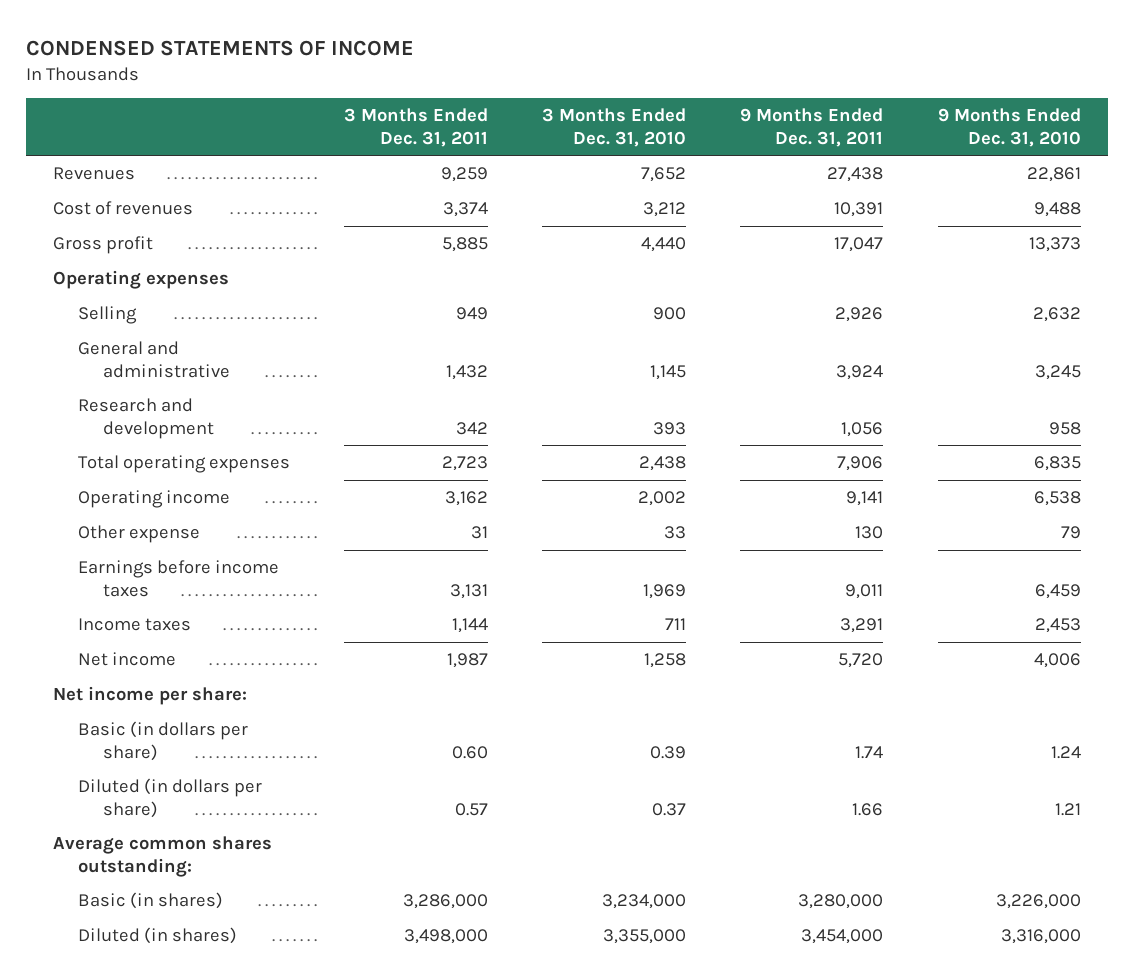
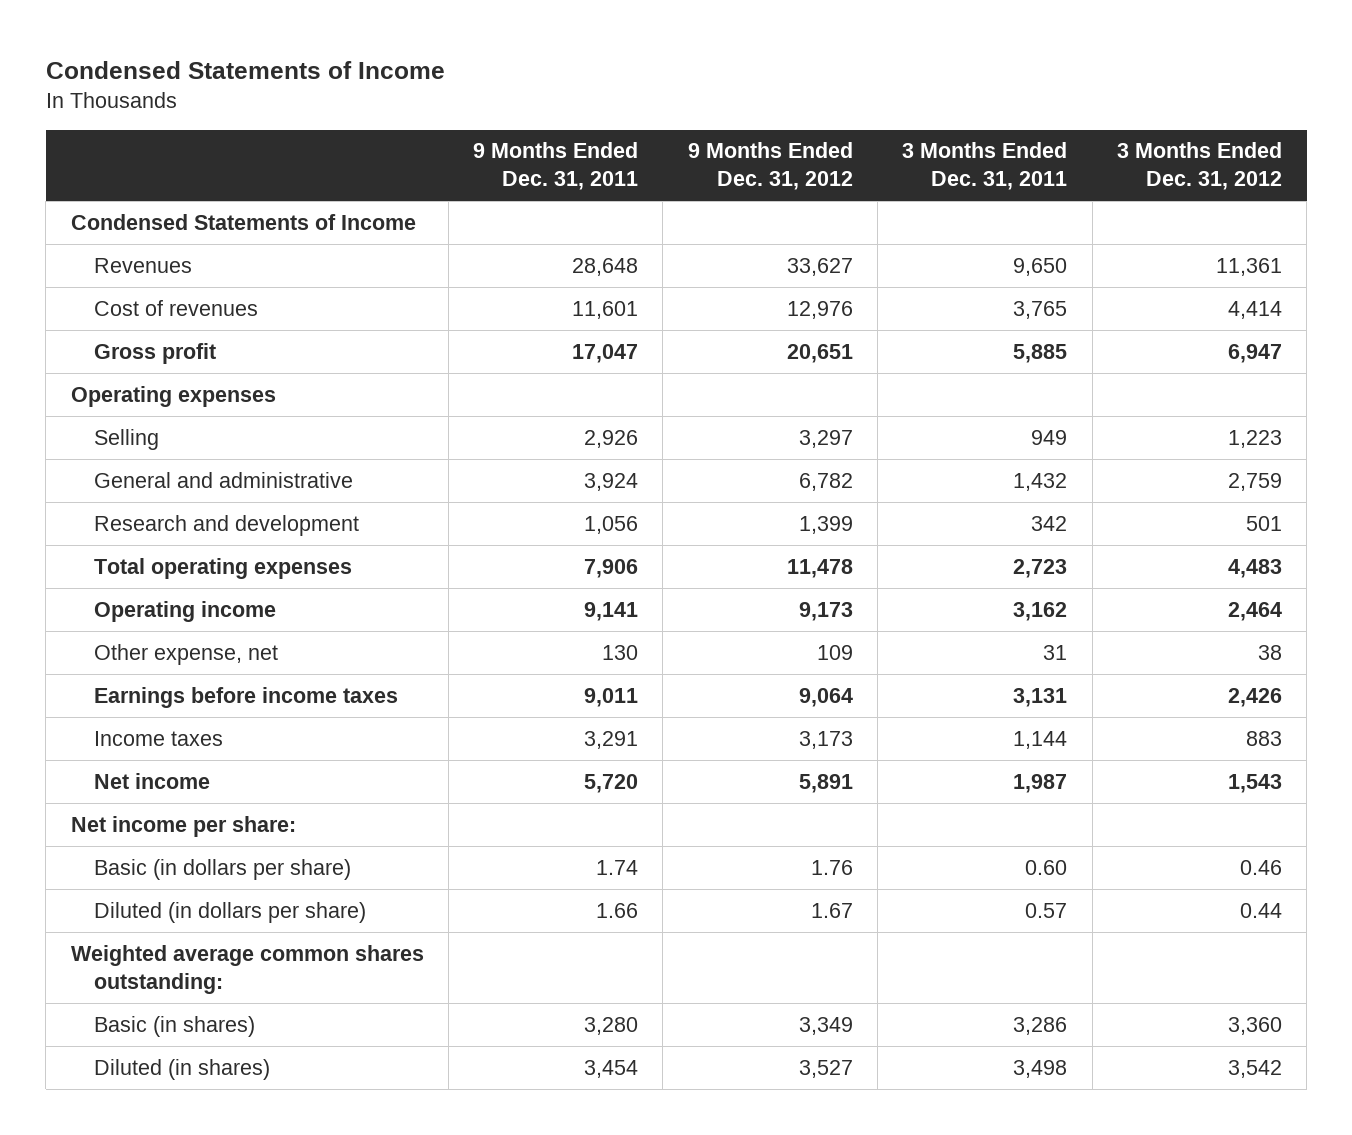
[25,39,414,56] CONDENSED STATEMENTS OF INCOME -> [45,61,445,80] Condensed Statements of Income
[542,108,687,147] 3 Months Ended Dec. 31, 2010 -> none
[937,108,1081,147] 9 Months Ended Dec. 31, 2010 -> none
none -> [687,142,853,191] 9 Months Ended Dec. 31, 2012
none -> [1116,142,1282,191] 3 Months Ended Dec. 31, 2012
none -> [70,213,416,230] Condensed Statements of Income
[441,167,489,183] 9,259 -> [1013,257,1068,276] 9,650
[827,167,884,183] 27,438 -> [572,257,639,276] 28,648
[443,202,489,218] 3,374 -> [1013,300,1068,319] 3,765
[834,202,884,218] 10,391 -> [572,300,639,319] 11,601
[78,525,201,544] Other expense -> [93,643,278,665] Other expense, net
[53,836,273,877] Average common shares outstanding: -> [70,944,424,994] Weighted average common shares outstanding:
[403,894,489,910] 3,286,000 -> [1013,1016,1068,1035] 3,286
[798,894,884,910] 3,280,000 -> [584,1016,639,1035] 3,280
[404,929,489,945] 3,498,000 -> [1013,1059,1068,1078] 3,498
[801,929,884,945] 3,454,000 -> [584,1059,639,1078] 3,454

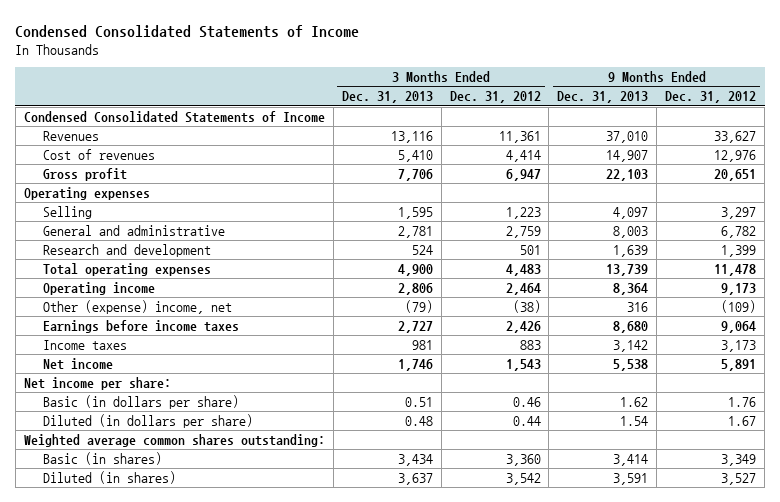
[45,61,445,80] Condensed Statements of Income -> [15,25,360,39] Condensed Consolidated Statements of Income
[473,142,639,191] 9 Months Ended Dec. 31, 2011 -> none
[902,142,1068,191] 3 Months Ended Dec. 31, 2011 -> none
none -> [341,91,433,104] Dec. 31, 2013
none -> [557,91,649,104] Dec. 31, 2013
[70,213,416,230] Condensed Statements of Income -> [23,110,325,123] Condensed Consolidated Statements of Income
[93,643,278,665] Other expense, net -> [43,299,233,314] Other (expense) income, net
[816,644,853,660] 109 -> [721,299,757,313] (109)
[1257,644,1282,660] 38 -> [512,299,541,313] (38)

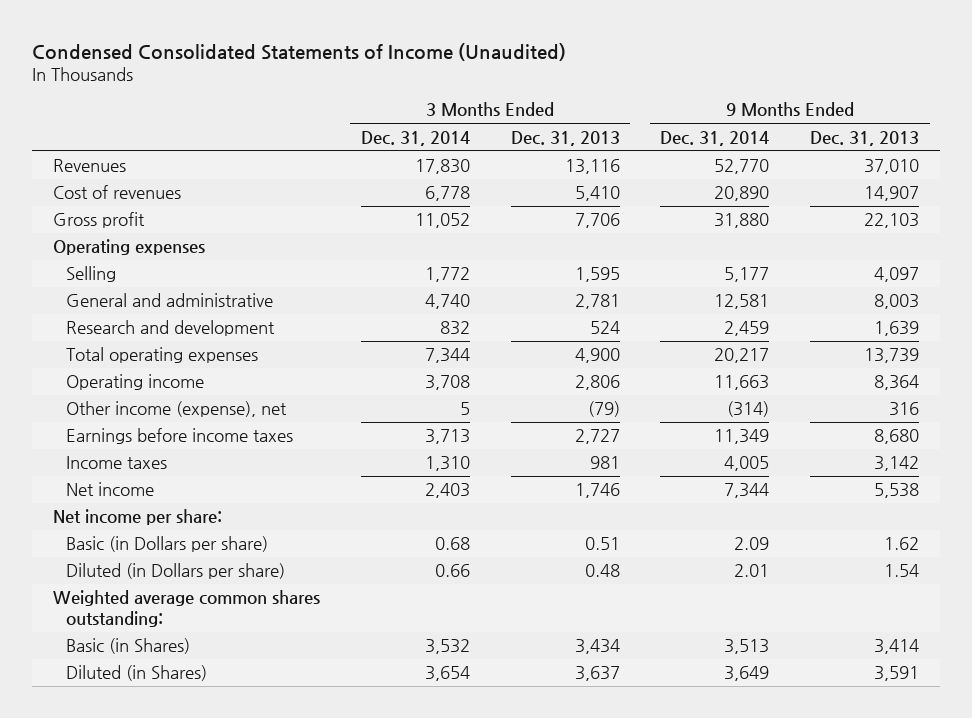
[15,25,360,39] Condensed Consolidated Statements of Income -> [32,42,567,61] Condensed Consolidated Statements of Income (Unaudited)
[449,91,541,104] Dec. 31, 2012 -> none
[665,91,757,104] Dec. 31, 2012 -> none
none -> [360,130,470,146] Dec. 31, 2014
none -> [660,130,770,146] Dec. 31, 2014
[23,110,325,123] Condensed Consolidated Statements of Income -> none
[43,299,233,314] Other (expense) income, net -> [65,401,287,418] Other income (expense), net
[43,394,240,409] Basic (in dollars per share) -> [65,536,268,553] Basic (in Dollars per share)
[43,413,254,428] Diluted (in dollars per share) -> [65,563,285,580] Diluted (in Dollars per share)
[43,451,163,465] Basic (in shares) -> [65,638,190,655] Basic (in Shares)
[43,470,177,484] Diluted (in shares) -> [65,665,207,682] Diluted (in Shares)

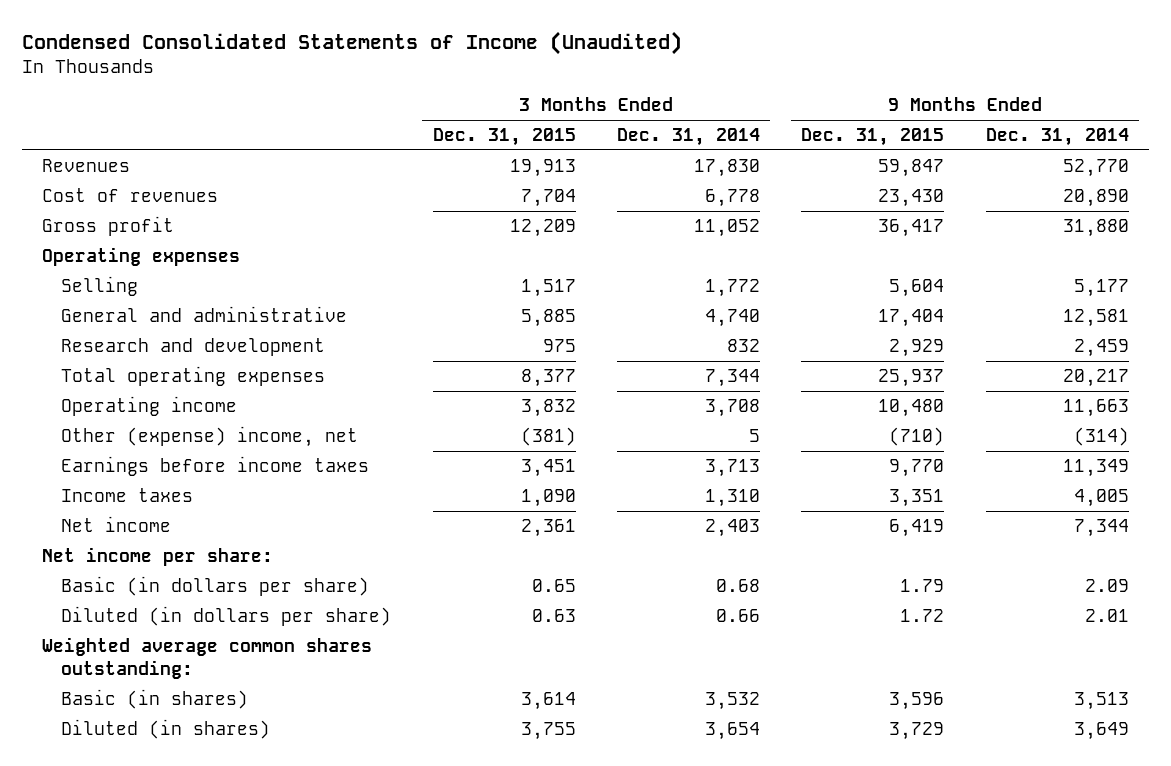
[510,130,620,146] Dec. 31, 2013 -> none
[810,130,920,146] Dec. 31, 2013 -> none
none -> [432,128,576,147] Dec. 31, 2015
none -> [801,128,945,147] Dec. 31, 2015
[65,401,287,418] Other income (expense), net -> [61,426,359,448] Other (expense) income, net
[65,536,268,553] Basic (in Dollars per share) -> [61,576,370,597] Basic (in dollars per share)
[65,563,285,580] Diluted (in Dollars per share) -> [61,606,392,627] Diluted (in dollars per share)
[65,638,190,655] Basic (in Shares) -> [61,689,249,710] Basic (in shares)
[65,665,207,682] Diluted (in Shares) -> [61,719,271,740] Diluted (in shares)

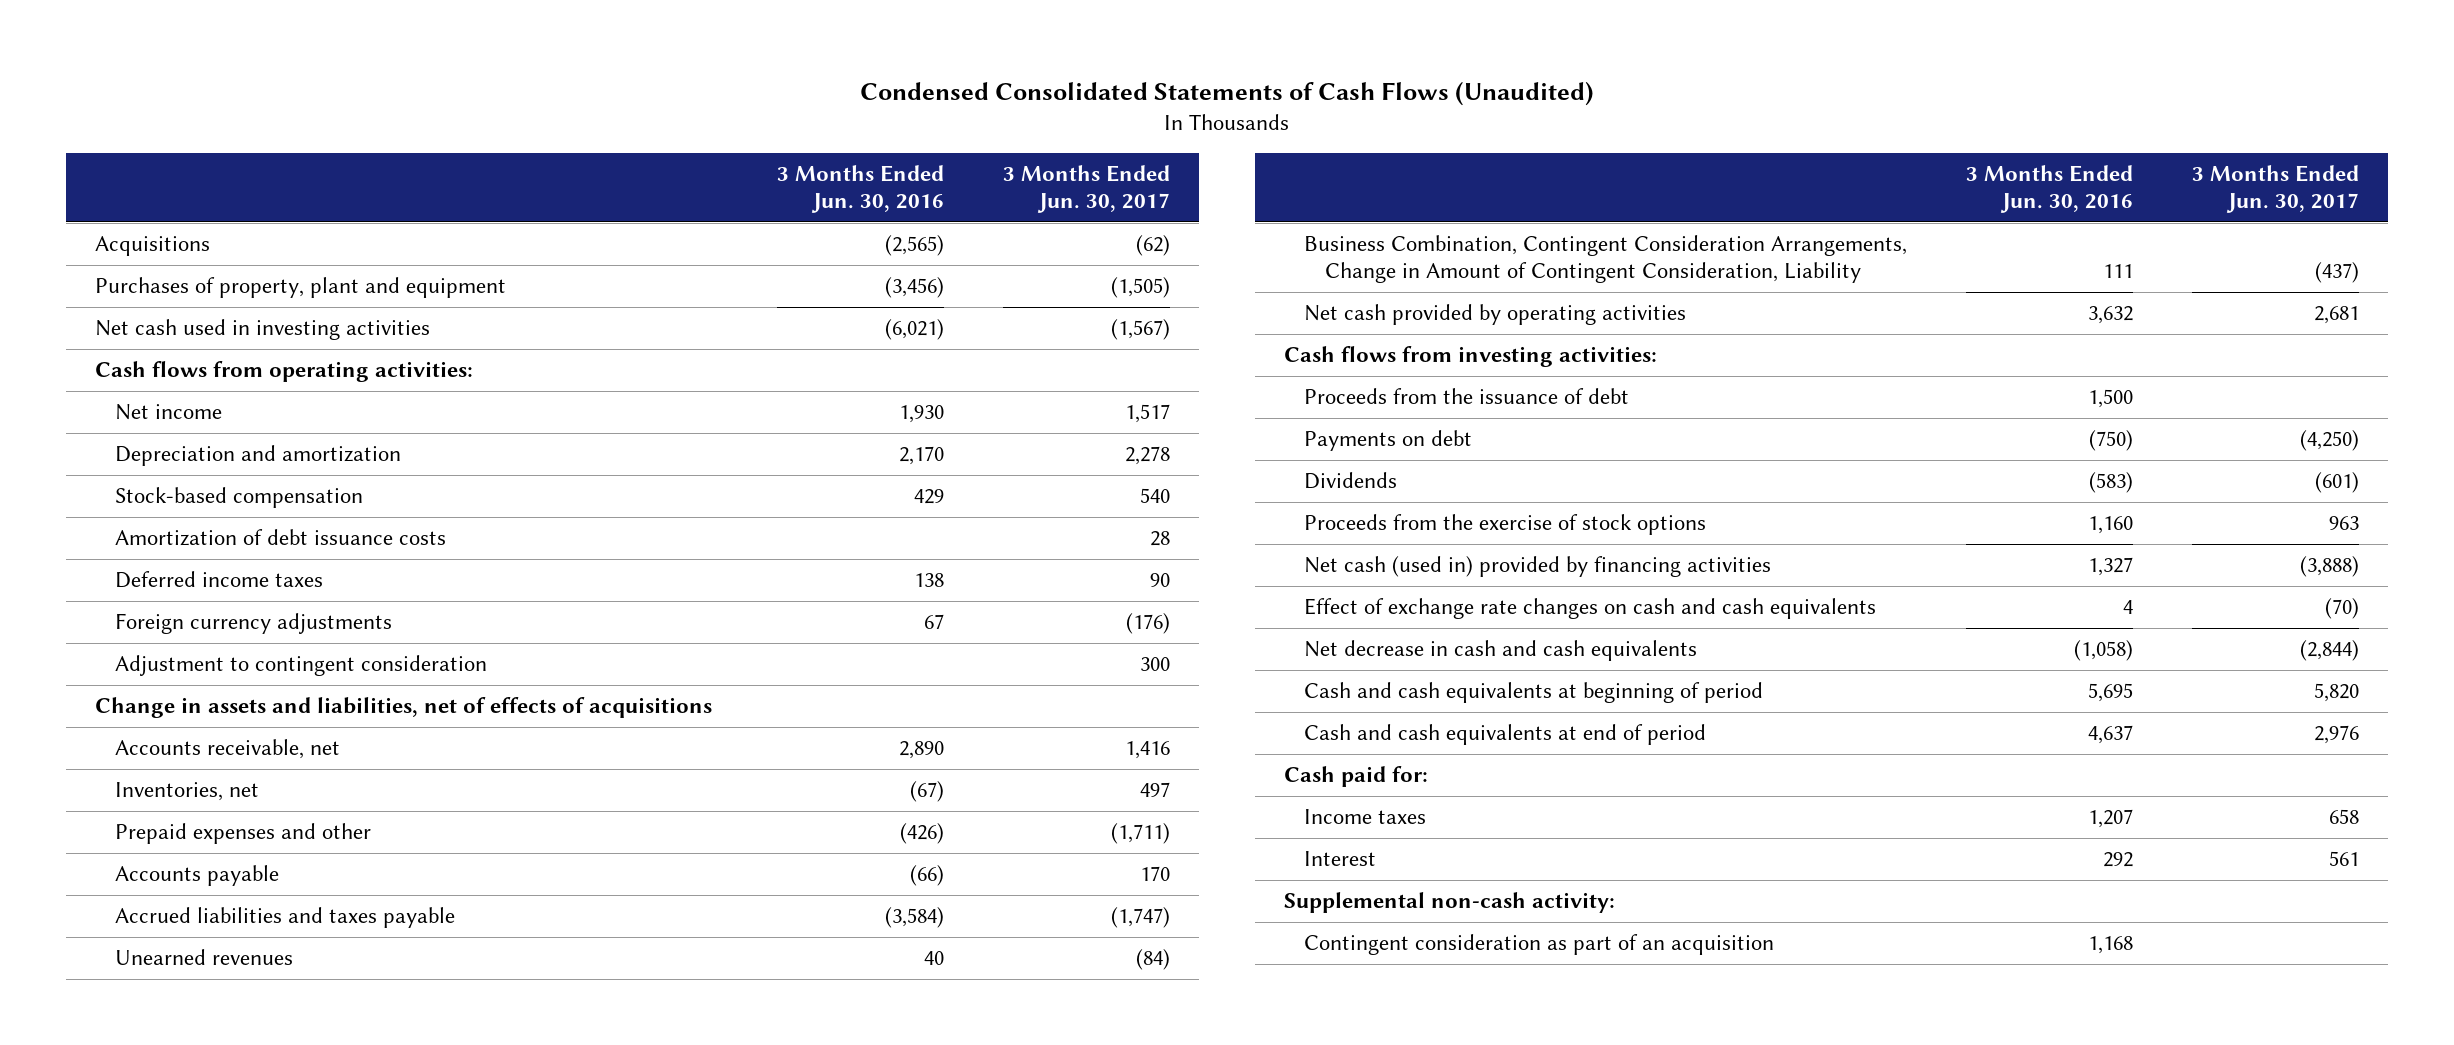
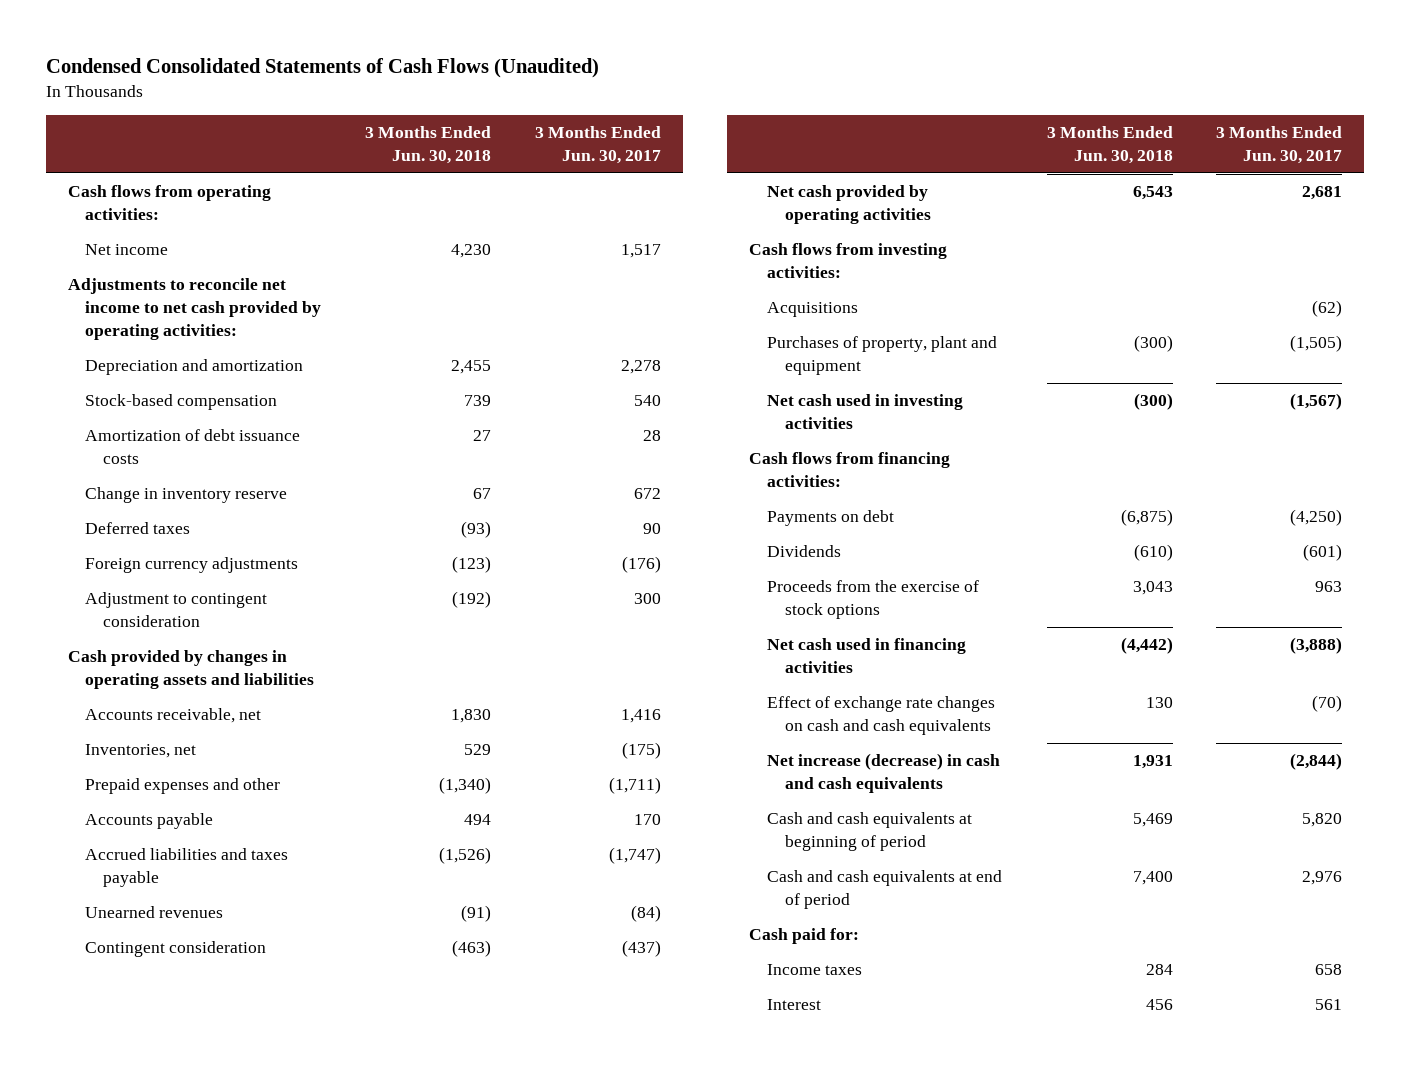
[776,165,944,213] 3 Months Ended Jun. 30, 2016 -> none
none -> [365,126,492,165] 3 Months Ended Jun. 30, 2018
none -> [67,278,322,341] Adjustments to reconcile net income to net cash provided by operating activities:
none -> [85,487,288,504] Change in inventory reserve
[115,571,324,589] Deferred income taxes -> [85,522,191,535] Deferred taxes
[94,697,712,719] Change in assets and liabilities, net of effects of acquisitions -> [67,650,315,690] Cash provided by changes in operating assets and liabilities
[1139,782,1170,798] 497 -> [622,742,662,760] (175)
[1304,235,1908,284] Business Combination, Contingent Consideration Arrangements, Change in Amount of Contingent Consideration, Liability -> [85,941,267,958] Contingent consideration
[1304,388,1630,405] Proceeds from the issuance of debt -> none
[94,236,210,257] Acquisitions -> [766,302,858,318] Acquisitions
[94,277,506,299] Purchases of property, plant and equipment -> [766,336,997,376] Purchases of property, plant and equipment
[94,319,430,341] Net cash used in investing activities -> [766,394,963,430] Net cash used in investing activities
none -> [749,452,951,488] Cash flows from financing activities:
[1304,556,1772,578] Net cash (used in) provided by financing activities -> [766,638,966,674] Net cash used in financing activities
[1304,640,1698,662] Net decrease in cash and cash equivalents -> [766,753,1000,794] Net increase (decrease) in cash and cash equivalents
[1283,892,1615,914] Supplemental non-cash activity: -> none
[1304,934,1775,956] Contingent consideration as part of an acquisition -> none

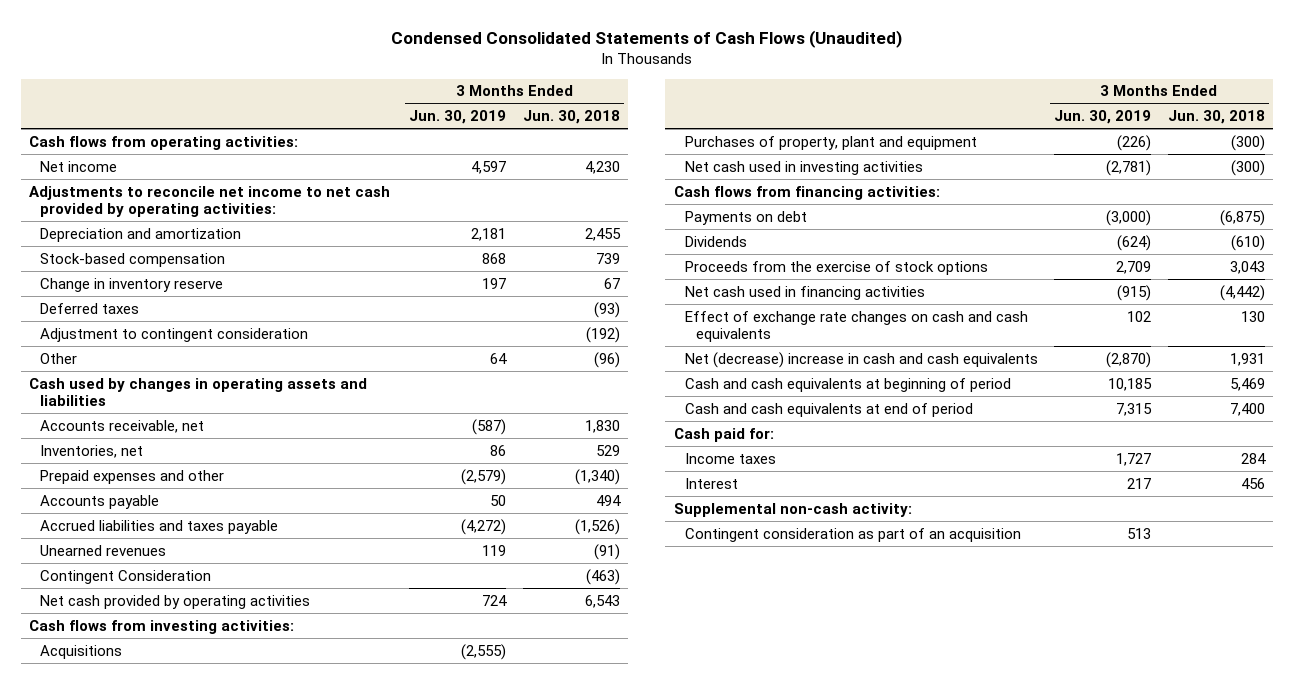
[535,126,662,165] 3 Months Ended Jun. 30, 2017 -> none
none -> [409,110,507,125] Jun. 30, 2019
[85,429,301,465] Amortization of debt issuance costs -> none
[85,557,299,574] Foreign currency adjustments -> none
none -> [39,352,77,364] Other
[67,650,315,690] Cash provided by changes in operating assets and liabilities -> [28,377,367,407] Cash used by changes in operating assets and liabilities
[85,941,267,958] Contingent consideration -> [39,569,211,584] Contingent Consideration
[766,753,1000,794] Net increase (decrease) in cash and cash equivalents -> [684,351,1038,368] Net (decrease) increase in cash and cash equivalents
none -> [673,502,912,517] Supplemental non-cash activity:
none -> [684,527,1021,542] Contingent consideration as part of an acquisition

